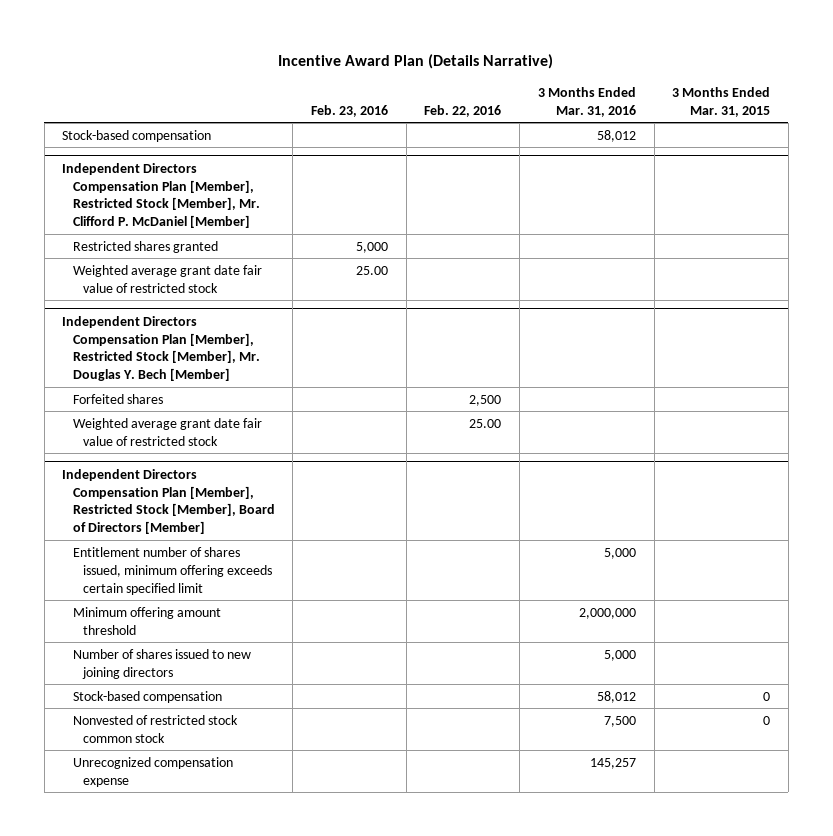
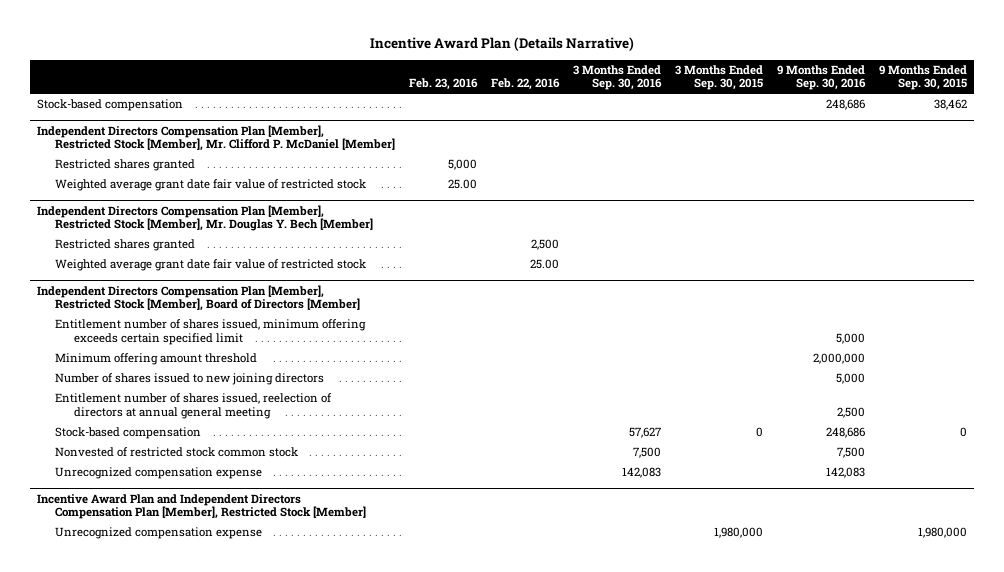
[537,86,636,117] 3 Months Ended Mar. 31, 2016 -> none
[672,86,771,117] 3 Months Ended Mar. 31, 2015 -> none
none -> [573,65,663,91] 3 Months Ended Sep. 30, 2016
none -> [675,65,764,91] 3 Months Ended Sep. 30, 2015
none -> [777,65,867,91] 9 Months Ended Sep. 30, 2016
none -> [879,65,968,91] 9 Months Ended Sep. 30, 2015
[72,393,163,404] Forfeited shares -> none
none -> [55,239,196,252] Restricted shares granted
none -> [55,393,333,419] Entitlement number of shares issued, reelection of directors at annual general meeting
none -> [37,493,367,520] Incentive Award Plan and Independent Directors Compensation Plan [Member], Restricted Stock [Member]
none -> [55,527,263,540] Unrecognized compensation expense

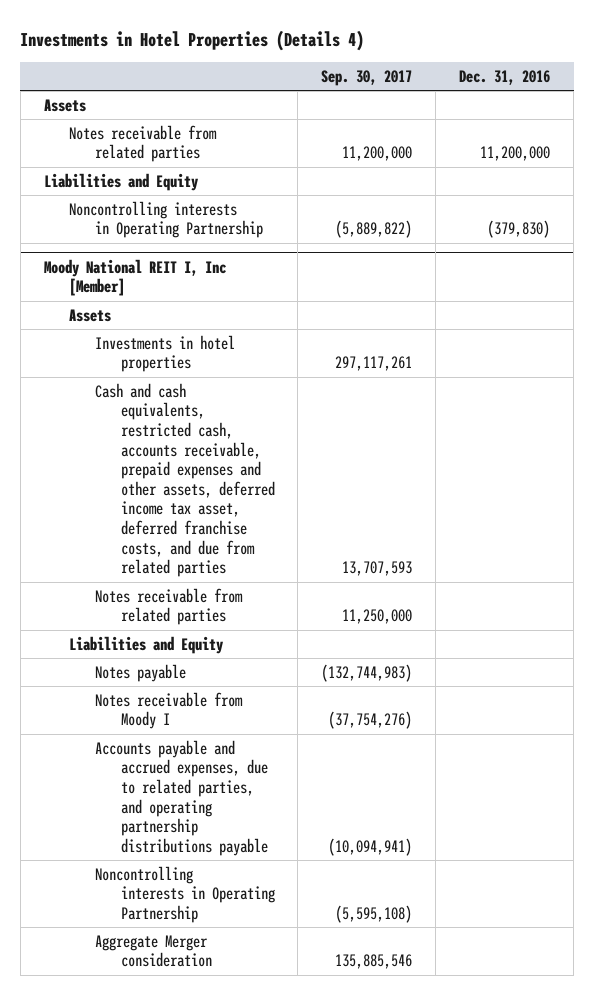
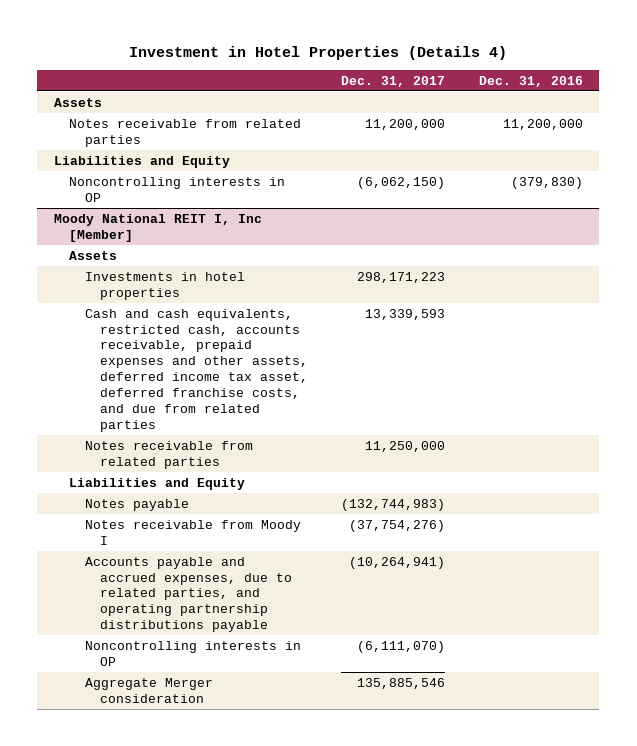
[20,29,365,51] Investments in Hotel Properties (Details 4) -> [129,46,508,61] Investment in Hotel Properties (Details 4)
[321,69,413,86] Sep. 30, 2017 -> none
none -> [341,75,446,87] Dec. 31, 2017
[69,200,263,239] Noncontrolling interests in Operating Partnership -> [69,176,286,202] Noncontrolling interests in OP
[94,865,275,924] Noncontrolling interests in Operating Partnership -> [84,640,301,666] Noncontrolling interests in OP

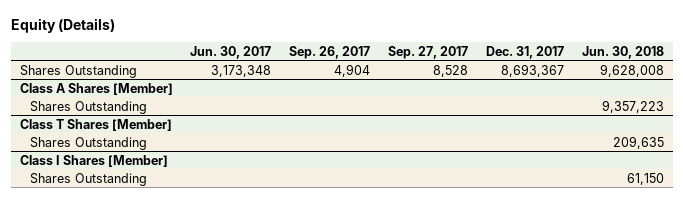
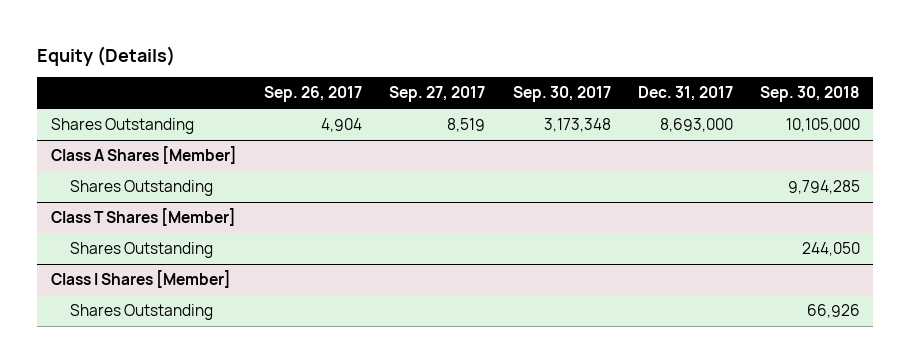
[190,45,272,59] Jun. 30, 2017 -> none
[581,45,664,59] Jun. 30, 2018 -> none
none -> [512,86,611,103] Sep. 30, 2017
none -> [759,86,860,103] Sep. 30, 2018
[433,64,469,77] 8,528 -> [447,118,486,133] 8,519
[500,63,564,77] 8,693,367 -> [659,118,733,133] 8,693,000

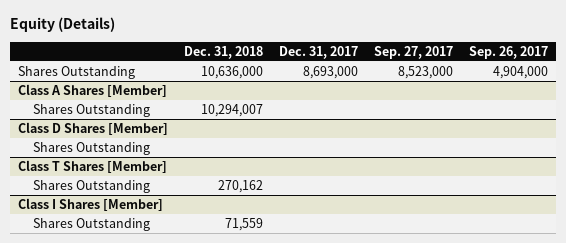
[512,86,611,103] Sep. 30, 2017 -> none
[759,86,860,103] Sep. 30, 2018 -> none
none -> [184,45,264,59] Dec. 31, 2018
[321,118,363,133] 4,904 -> [493,65,549,79] 4,904,000
[447,118,486,133] 8,519 -> [398,65,454,79] 8,523,000
none -> [18,121,169,135] Class D Shares [Member]
none -> [33,141,151,155] Shares Outstanding

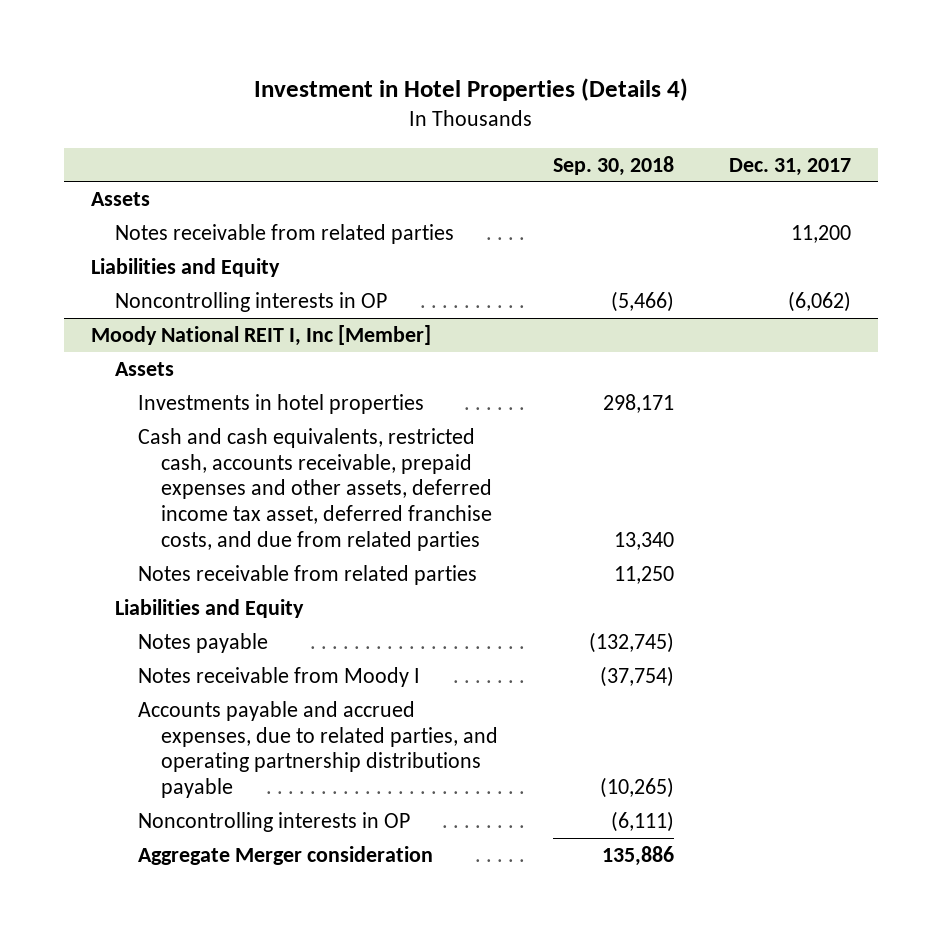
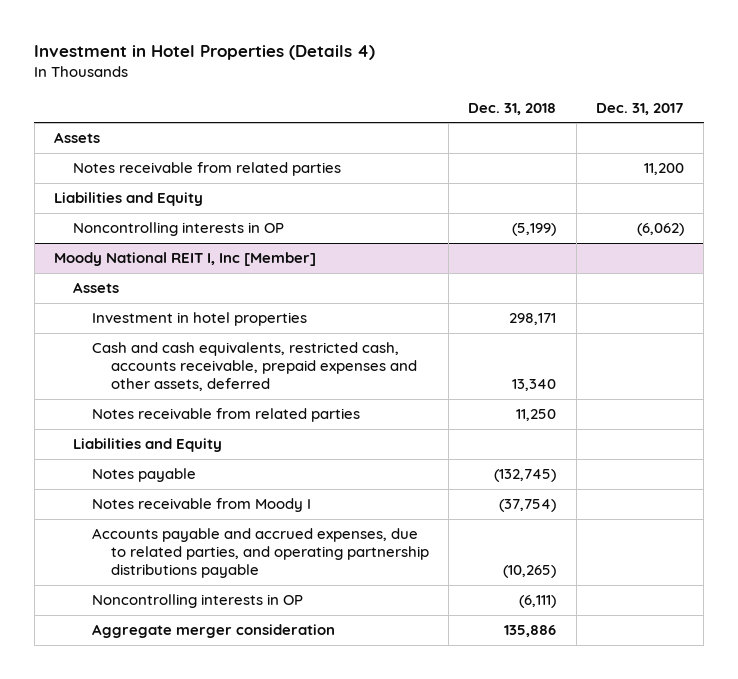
[552,155,674,176] Sep. 30, 2018 -> none
none -> [468,102,557,115] Dec. 31, 2018
[137,393,424,414] Investments in hotel properties -> [92,312,308,327] Investment in hotel properties
[137,427,492,552] Cash and cash equivalents, restricted cash, accounts receivable, prepaid expenses and other assets, deferred income tax asset, deferred franchise costs, and due from related parties -> [92,342,417,392] Cash and cash equivalents, restricted cash, accounts receivable, prepaid expenses and other assets, deferred
[137,845,433,865] Aggregate Merger consideration -> [92,624,336,639] Aggregate merger consideration

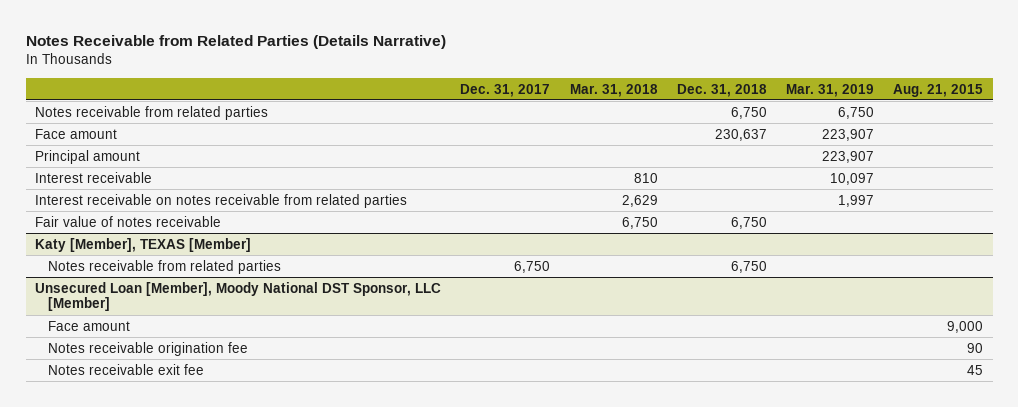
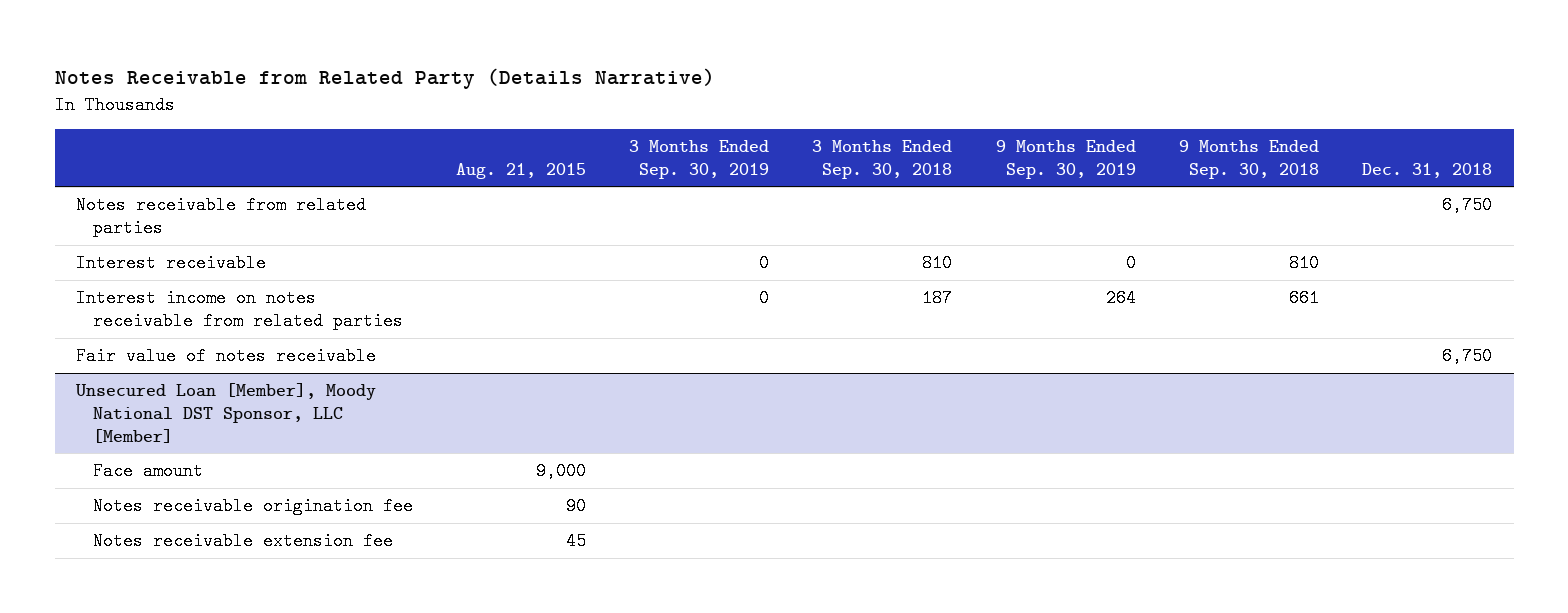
[25,35,446,50] Notes Receivable from Related Parties (Details Narrative) -> [54,68,715,90] Notes Receivable from Related Party (Details Narrative)
[460,83,551,97] Dec. 31, 2017 -> none
[569,83,658,97] Mar. 31, 2018 -> none
[785,83,874,97] Mar. 31, 2019 -> none
none -> [629,139,770,179] 3 Months Ended Sep. 30, 2019
none -> [812,139,953,179] 3 Months Ended Sep. 30, 2018
none -> [995,139,1136,179] 9 Months Ended Sep. 30, 2019
none -> [1178,139,1319,179] 9 Months Ended Sep. 30, 2018
[35,128,118,139] Face amount -> none
[35,149,141,164] Principal amount -> none
[35,193,408,208] Interest receivable on notes receivable from related parties -> [76,289,403,330] Interest income on notes receivable from related parties
[35,237,252,252] Katy [Member], TEXAS [Member] -> none
[47,259,281,274] Notes receivable from related parties -> none
[47,363,204,375] Notes receivable exit fee -> [92,532,393,551] Notes receivable extension fee

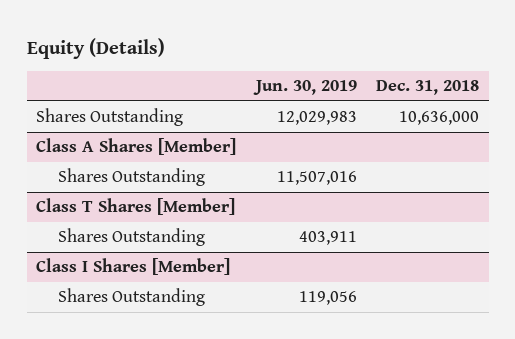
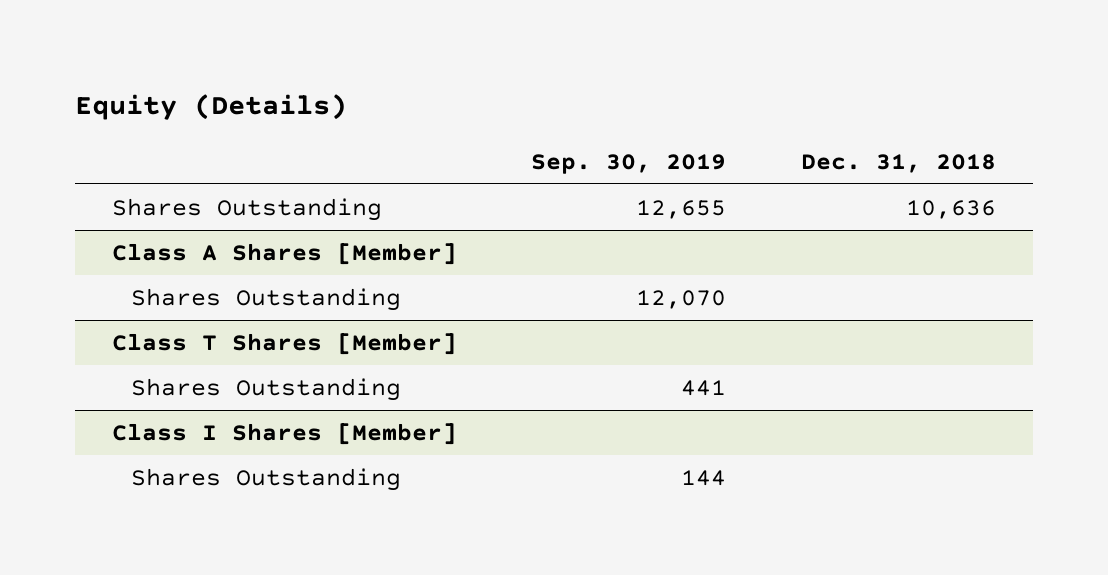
[252,80,357,96] Jun. 30, 2019 -> none
none -> [531,153,727,174] Sep. 30, 2019
[398,111,479,126] 10,636,000 -> [905,199,996,219] 10,636

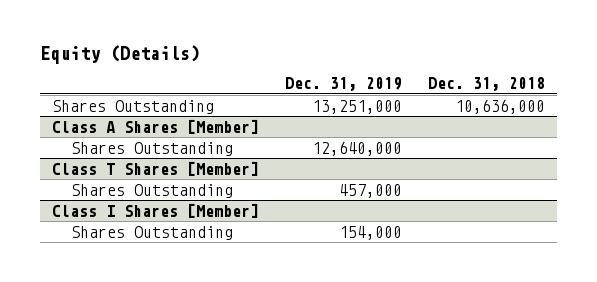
[531,153,727,174] Sep. 30, 2019 -> none
none -> [284,77,402,92] Dec. 31, 2019
[905,199,996,219] 10,636 -> [454,98,545,114] 10,636,000

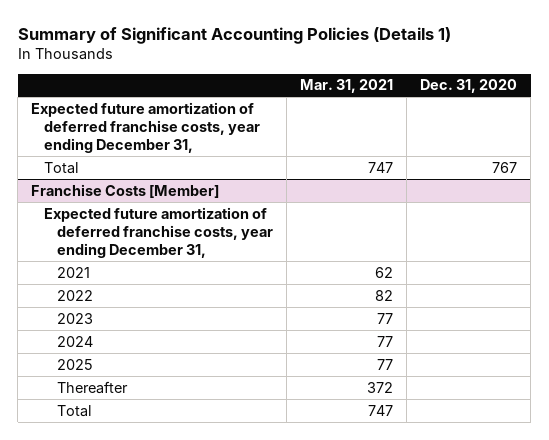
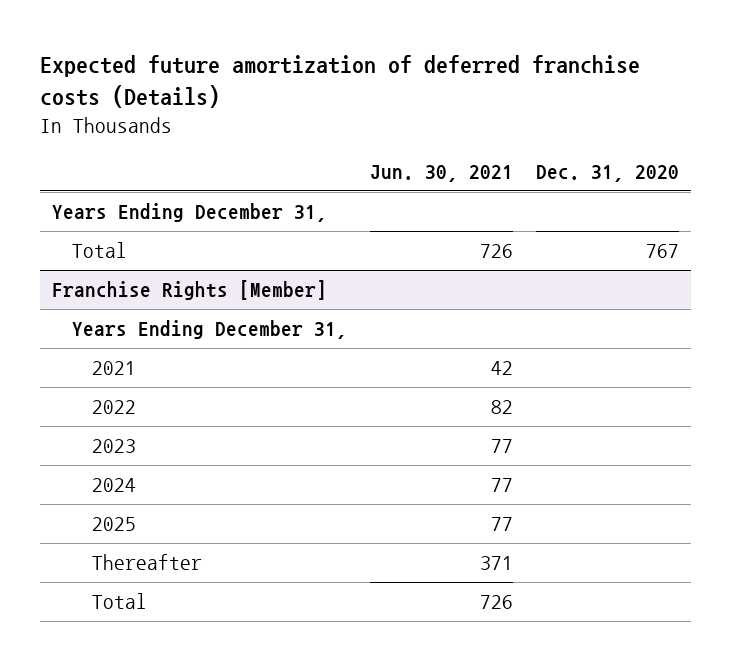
[17,26,451,44] Summary of Significant Accounting Policies (Details 1) -> [39,54,640,108] Expected future amortization of deferred franchise costs (Details)
[300,79,394,94] Mar. 31, 2021 -> none
none -> [369,165,513,183] Jun. 30, 2021
[31,101,261,153] Expected future amortization of deferred franchise costs, year ending December 31, -> [51,202,327,222] Years Ending December 31,
[31,183,220,198] Franchise Costs [Member] -> [51,279,327,300] Franchise Rights [Member]
[44,206,274,258] Expected future amortization of deferred franchise costs, year ending December 31, -> [71,319,347,339] Years Ending December 31,

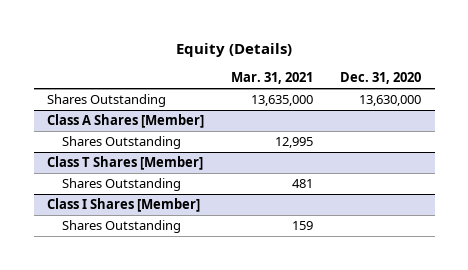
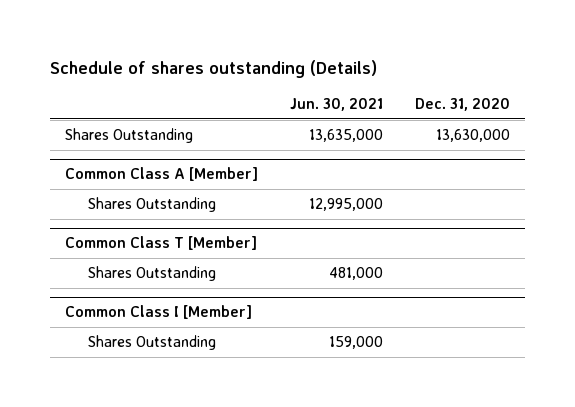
[176,43,293,58] Equity (Details) -> [49,59,377,78] Schedule of shares outstanding (Details)
[231,72,314,85] Mar. 31, 2021 -> none
none -> [290,98,384,112] Jun. 30, 2021
[47,114,205,129] Class A Shares [Member] -> [65,167,259,182] Common Class A [Member]
[47,156,204,171] Class T Shares [Member] -> [65,236,258,251] Common Class T [Member]
[47,198,201,213] Class I Shares [Member] -> [65,305,253,320] Common Class I [Member]

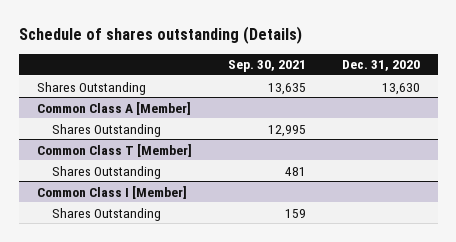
[290,98,384,112] Jun. 30, 2021 -> none
none -> [227,60,306,73] Sep. 30, 2021
[435,129,510,143] 13,630,000 -> [381,82,420,95] 13,630

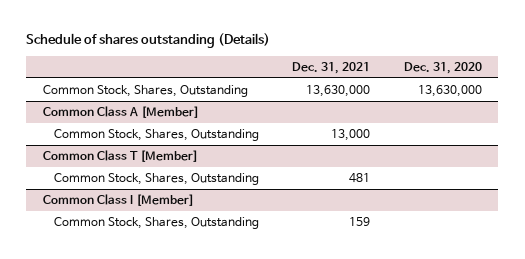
[227,60,306,73] Sep. 30, 2021 -> none
none -> [292,61,371,74] Dec. 31, 2021
[36,81,146,95] Shares Outstanding -> [42,85,248,98] Common Stock, Shares, Outstanding
[381,82,420,95] 13,630 -> [417,85,482,98] 13,630,000
[51,123,161,137] Shares Outstanding -> [53,129,259,142] Common Stock, Shares, Outstanding
[51,165,161,179] Shares Outstanding -> [53,173,259,186] Common Stock, Shares, Outstanding
[51,207,161,221] Shares Outstanding -> [53,217,259,230] Common Stock, Shares, Outstanding

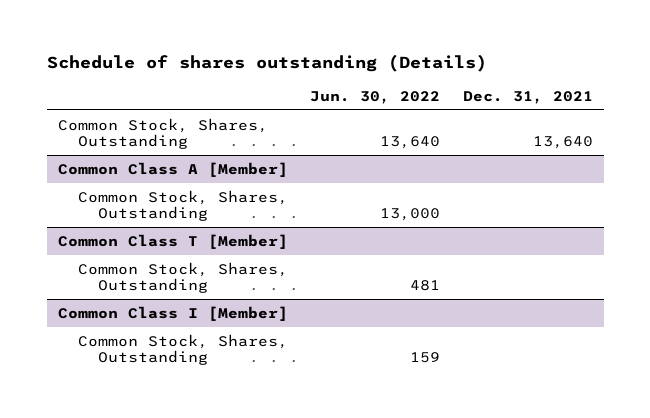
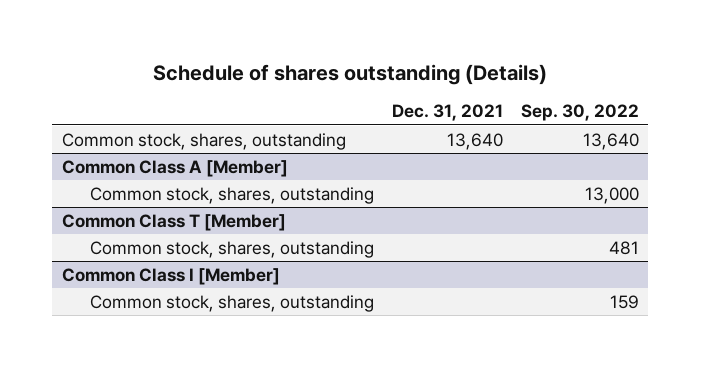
[310,90,441,104] Jun. 30, 2022 -> none
none -> [521,104,640,122] Sep. 30, 2022
[57,117,268,150] Common Stock, Shares, Outstanding -> [61,132,346,150] Common stock, shares, outstanding
[78,189,289,222] Common Stock, Shares, Outstanding -> [89,186,374,204] Common stock, shares, outstanding
[78,261,289,294] Common Stock, Shares, Outstanding -> [89,240,374,258] Common stock, shares, outstanding
[78,333,289,366] Common Stock, Shares, Outstanding -> [89,294,374,312] Common stock, shares, outstanding

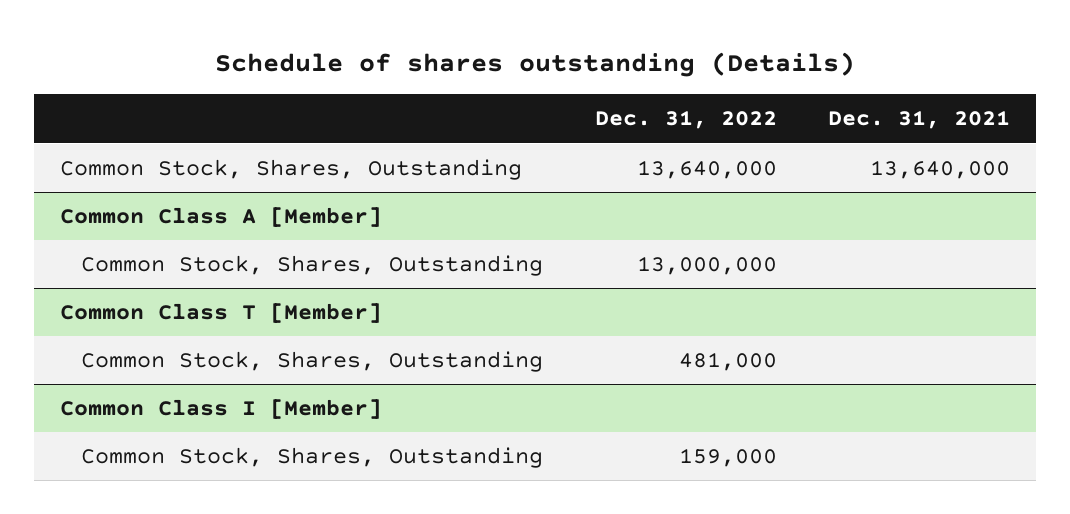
[521,104,640,122] Sep. 30, 2022 -> none
none -> [594,110,777,130] Dec. 31, 2022
[61,132,346,150] Common stock, shares, outstanding -> [60,159,523,181] Common Stock, Shares, Outstanding
[446,132,503,150] 13,640 -> [869,160,1010,180] 13,640,000
[89,186,374,204] Common stock, shares, outstanding -> [81,255,544,277] Common Stock, Shares, Outstanding
[89,240,374,258] Common stock, shares, outstanding -> [81,351,544,373] Common Stock, Shares, Outstanding
[89,294,374,312] Common stock, shares, outstanding -> [81,447,544,469] Common Stock, Shares, Outstanding

